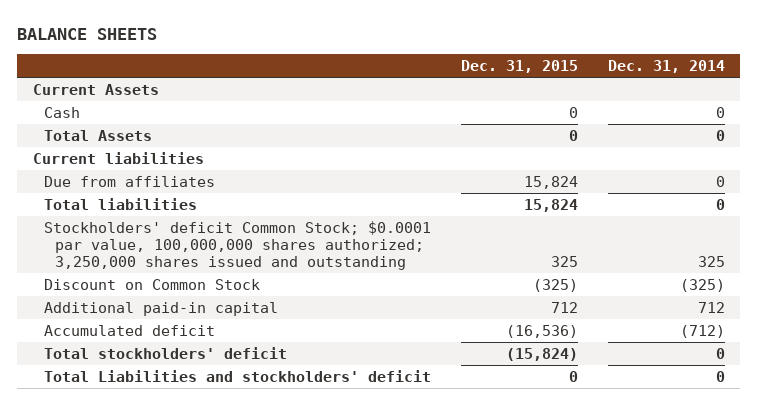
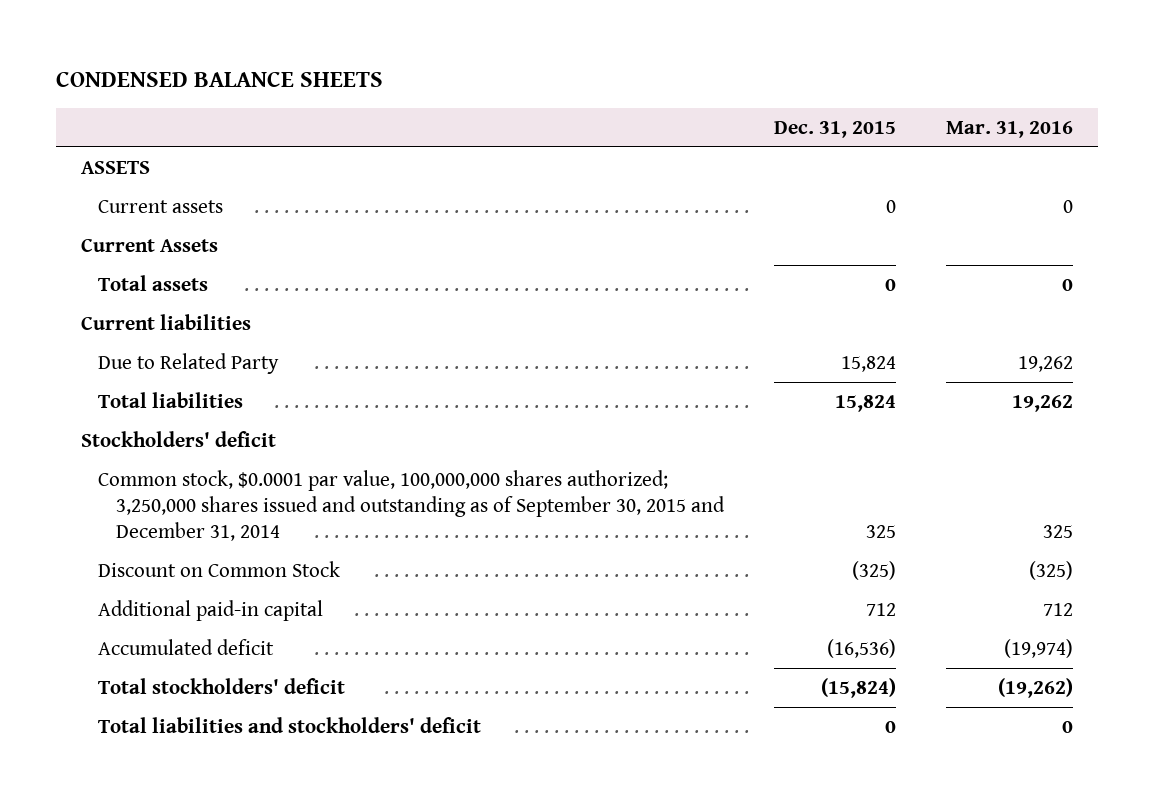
[17,27,158,40] BALANCE SHEETS -> [55,72,383,88] CONDENSED BALANCE SHEETS
[608,59,726,73] Dec. 31, 2014 -> none
none -> [945,120,1073,138] Mar. 31, 2016
none -> [80,160,150,174] ASSETS
none -> [98,199,224,213] Current assets
[43,106,80,118] Cash -> none
[43,129,152,141] Total Assets -> [98,274,209,291] Total assets
[43,175,215,187] Due from affiliates -> [98,352,280,374] Due to Related Party
none -> [80,430,276,447] Stockholders' deficit
[43,220,431,270] Stockholders' deficit Common Stock; $0.0001 par value, 100,000,000 shares authorized; 3,250,000 shares issued and outstanding -> [98,469,725,541] Common stock, $0.0001 par value, 100,000,000 shares authorized; 3,250,000 shares issued and outstanding as of September 30, 2015 and December 31, 2014
[43,369,431,382] Total Liabilities and stockholders' deficit -> [98,716,482,733] Total liabilities and stockholders' deficit

